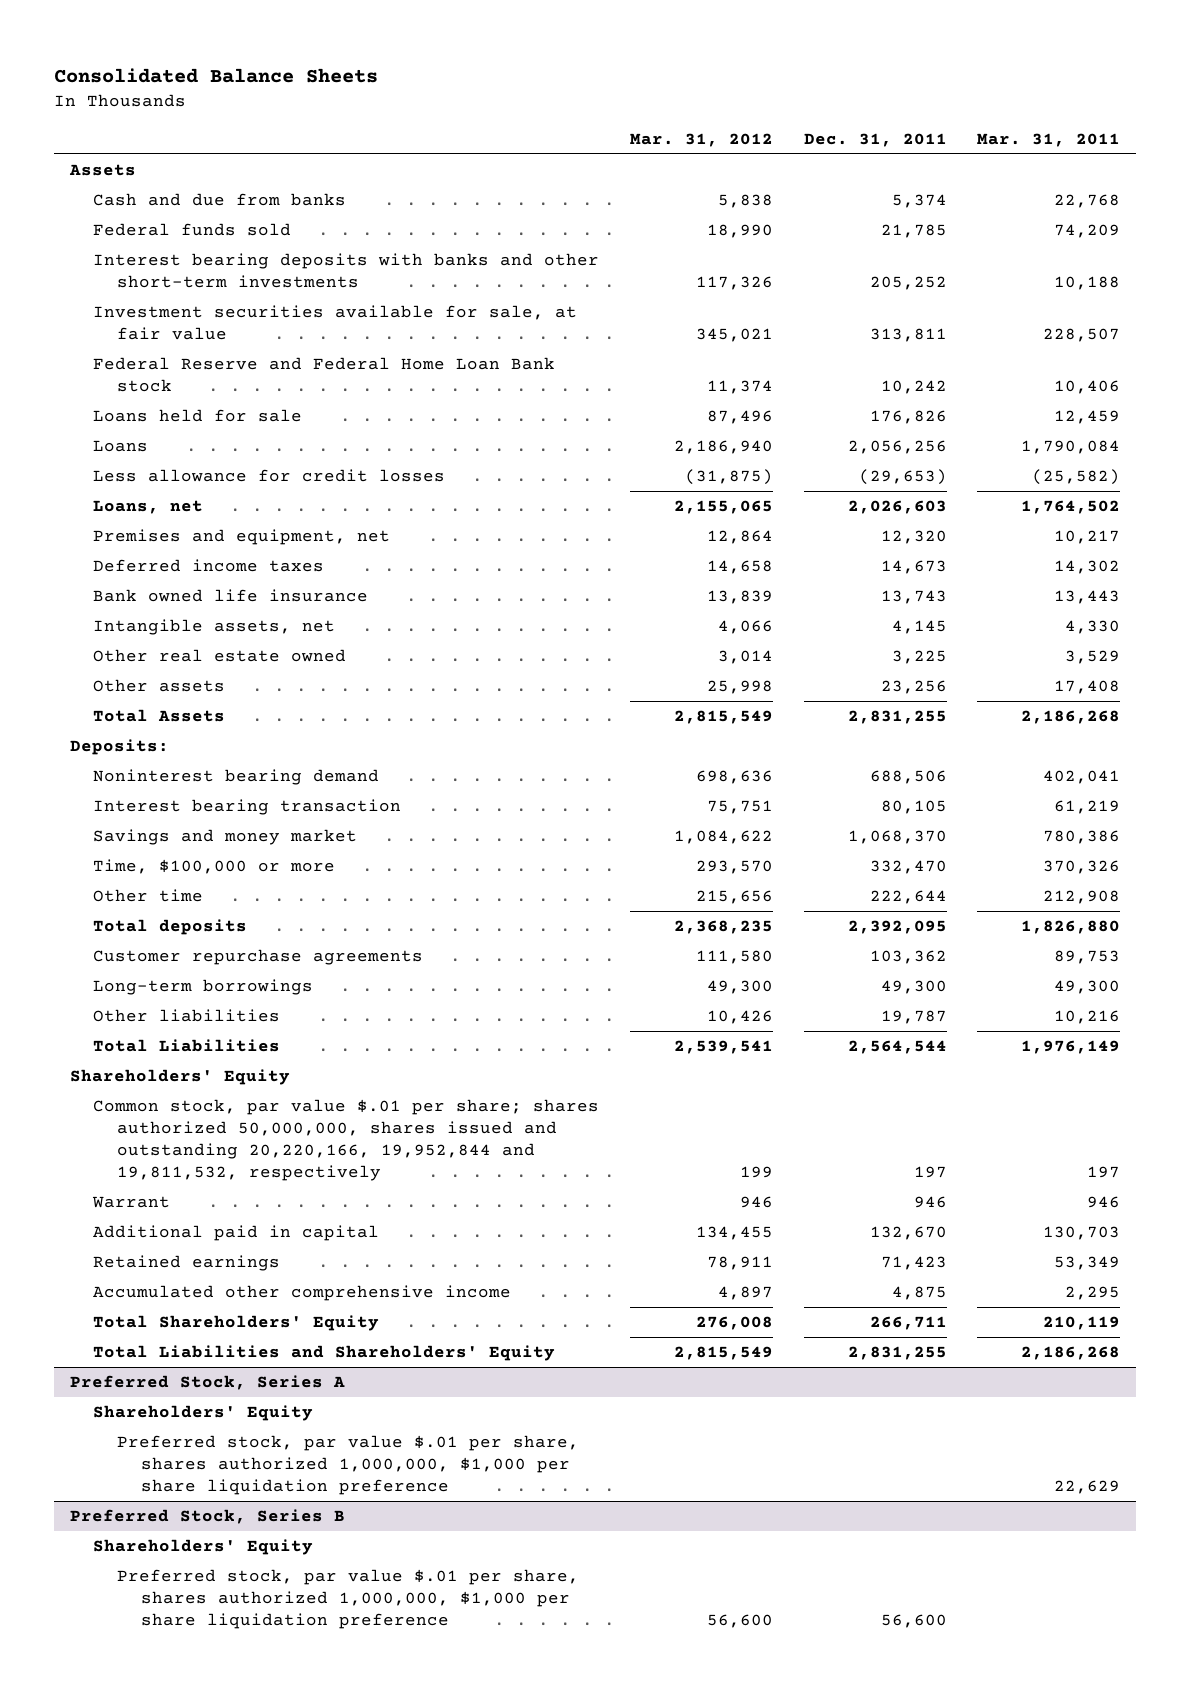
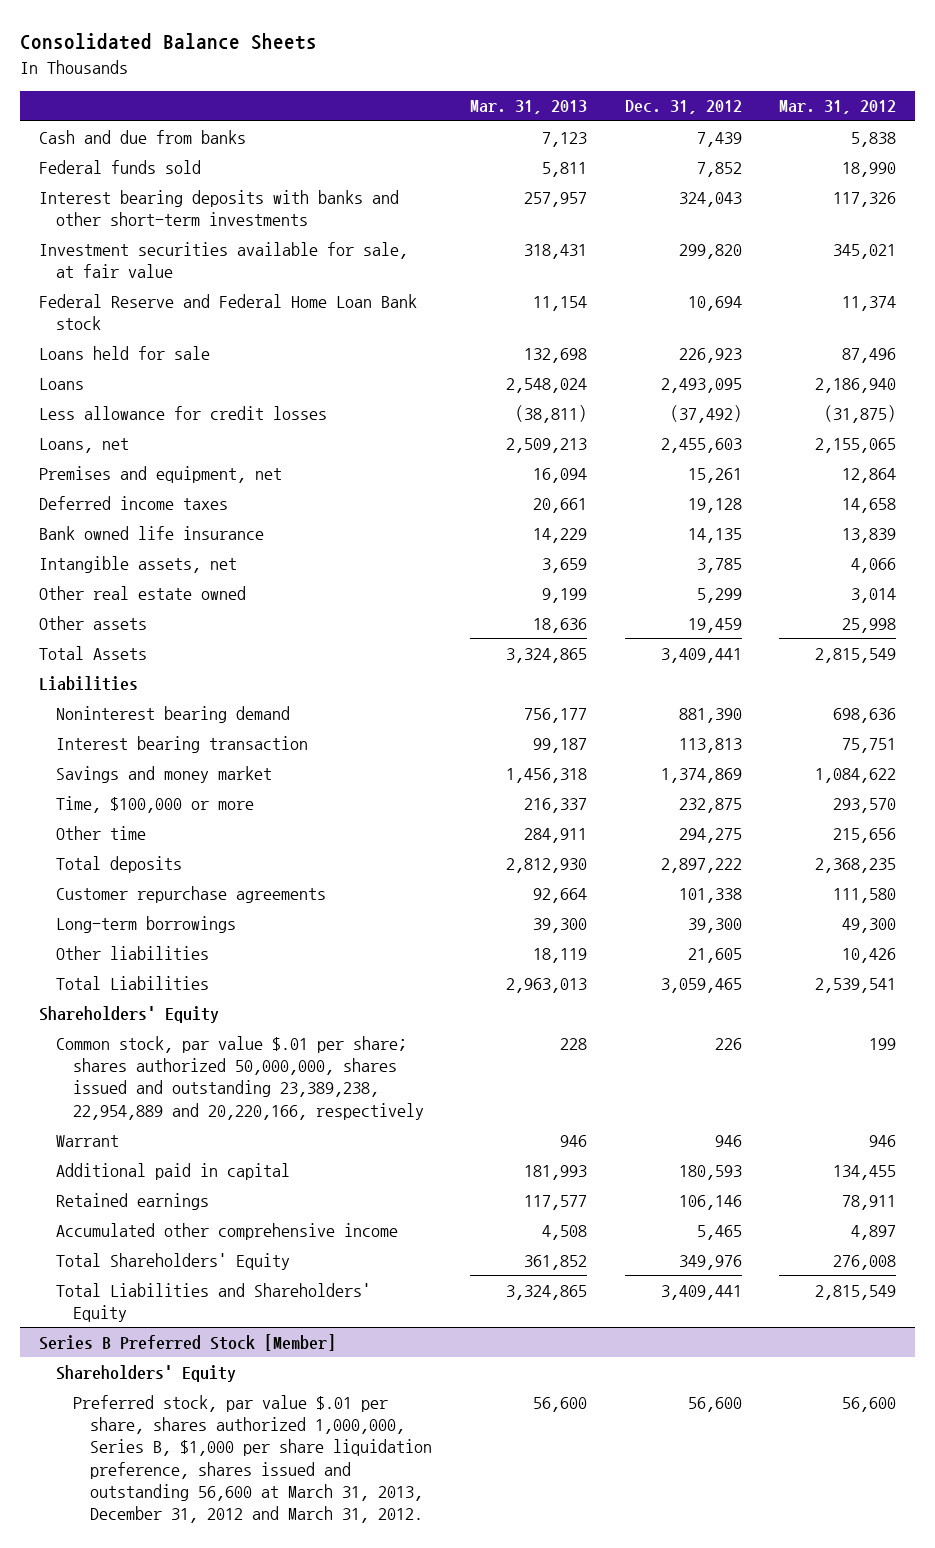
[803,132,947,147] Dec. 31, 2011 -> none
[977,132,1121,147] Mar. 31, 2011 -> none
none -> [469,100,587,115] Mar. 31, 2013
none -> [624,100,742,115] Dec. 31, 2012
[68,164,136,177] Assets -> none
[69,739,169,756] Deposits: -> none
none -> [39,675,139,691] Liabilities
[93,1099,600,1182] Common stock, par value $.01 per share; shares authorized 50,000,000, shares issued and outstanding 20,220,166, 19,952,844 and 19,811,532, respectively -> [56,1035,425,1120] Common stock, par value $.01 per share; shares authorized 50,000,000, shares issued and outstanding 23,389,238, 22,954,889 and 20,220,166, respectively
[69,1375,345,1391] Preferred Stock, Series A -> none
[93,1405,314,1422] Shareholders' Equity -> none
[117,1435,580,1496] Preferred stock, par value $.01 per share, shares authorized 1,000,000, $1,000 per share liquidation preference -> none
[69,1509,345,1525] Preferred Stock, Series B -> [39,1333,337,1351] Series B Preferred Stock [Member]
[117,1569,580,1630] Preferred stock, par value $.01 per share, shares authorized 1,000,000, $1,000 per share liquidation preference -> [73,1394,433,1524] Preferred stock, par value $.01 per share, shares authorized 1,000,000, Series B, $1,000 per share liquidation preference, shares issued and outstanding 56,600 at March 31, 2013, December 31, 2012 and March 31, 2012.

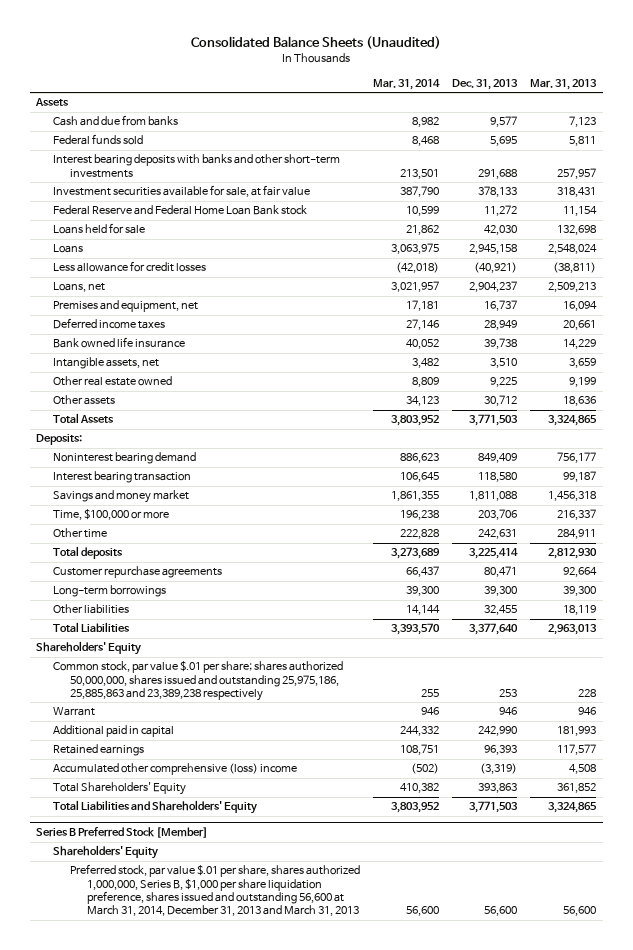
[20,33,318,51] Consolidated Balance Sheets -> [191,36,442,50] Consolidated Balance Sheets (Unaudited)
[624,100,742,115] Dec. 31, 2012 -> none
[779,100,897,115] Mar. 31, 2012 -> none
none -> [373,78,441,90] Mar. 31, 2014
none -> [452,78,519,90] Dec. 31, 2013
none -> [35,98,70,107] Assets
[39,675,139,691] Liabilities -> none
none -> [36,434,83,446] Deposits:
[56,1035,425,1120] Common stock, par value $.01 per share; shares authorized 50,000,000, shares issued and outstanding 23,389,238, 22,954,889 and 20,220,166, respectively -> [53,661,344,701] Common stock, par value $.01 per share; shares authorized 50,000,000, shares issued and outstanding 25,975,186, 25,885,863 and 23,389,238 respectively
[56,1222,399,1240] Accumulated other comprehensive income -> [53,763,298,776] Accumulated other comprehensive (loss) income
[73,1394,433,1524] Preferred stock, par value $.01 per share, shares authorized 1,000,000, Series B, $1,000 per share liquidation preference, shares issued and outstanding 56,600 at March 31, 2013, December 31, 2012 and March 31, 2012. -> [70,864,361,917] Preferred stock, par value $.01 per share, shares authorized 1,000,000, Series B, $1,000 per share liquidation preference, shares issued and outstanding 56,600 at March 31, 2014, December 31, 2013 and March 31, 2013

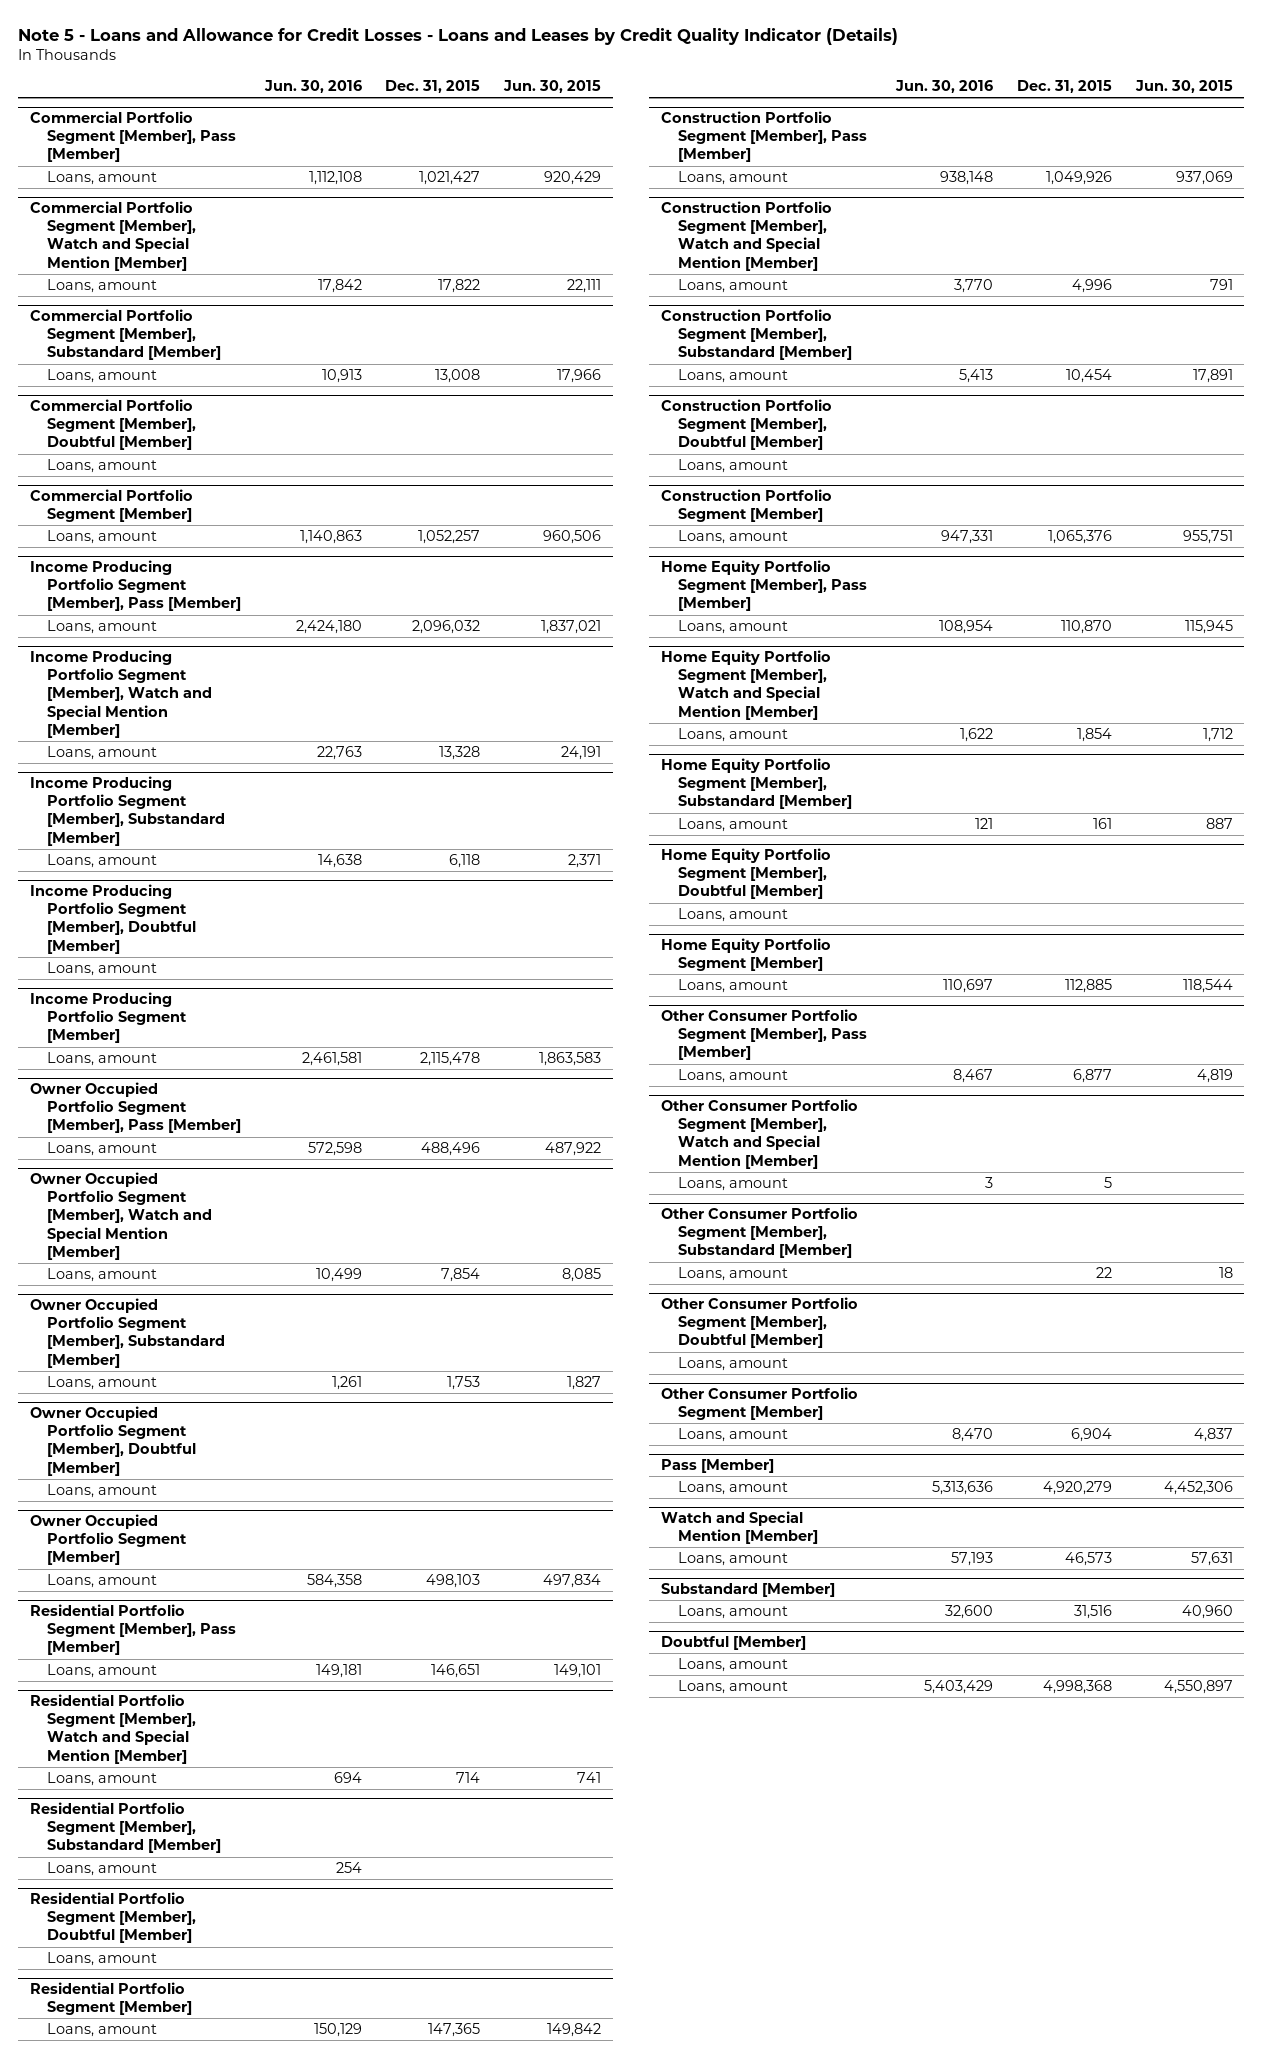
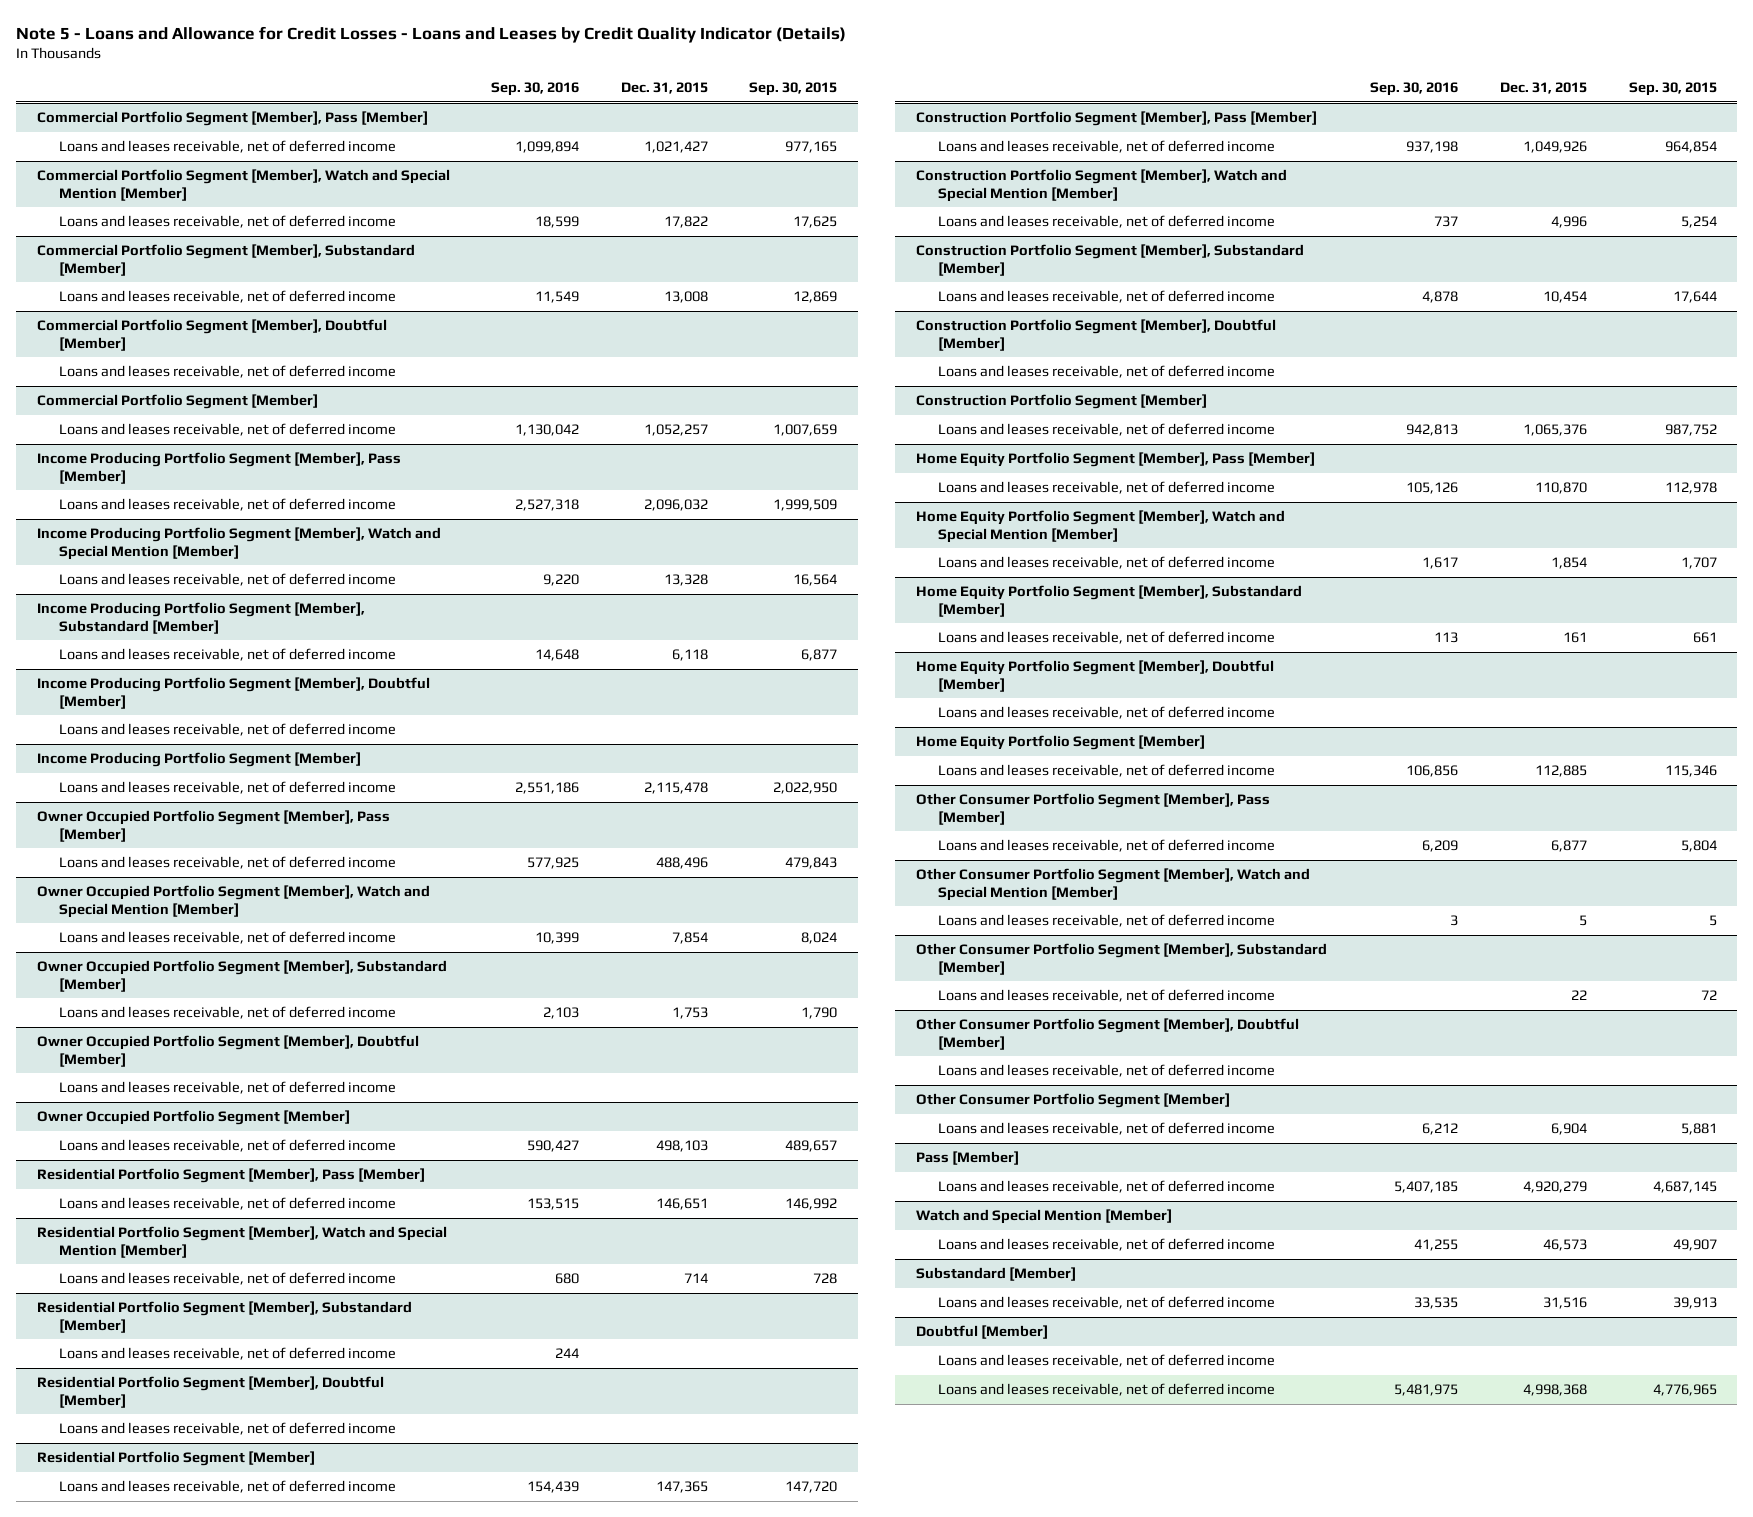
[263,80,362,94] Jun. 30, 2016 -> none
[503,80,602,94] Jun. 30, 2015 -> none
none -> [491,82,580,97] Sep. 30, 2016
none -> [749,82,838,97] Sep. 30, 2015
[47,171,158,186] Loans, amount -> [58,140,396,154] Loans and leases receivable, net of deferred income
[47,279,158,294] Loans, amount -> [58,215,396,229] Loans and leases receivable, net of deferred income
[47,369,158,384] Loans, amount -> [58,290,396,304] Loans and leases receivable, net of deferred income
[47,459,158,474] Loans, amount -> [58,365,396,379] Loans and leases receivable, net of deferred income
[47,530,158,545] Loans, amount -> [58,423,396,437] Loans and leases receivable, net of deferred income
[47,620,158,635] Loans, amount -> [58,498,396,512] Loans and leases receivable, net of deferred income
[47,746,158,761] Loans, amount -> [58,573,396,587] Loans and leases receivable, net of deferred income
[47,854,158,869] Loans, amount -> [58,648,396,662] Loans and leases receivable, net of deferred income
[47,962,158,977] Loans, amount -> [58,723,396,737] Loans and leases receivable, net of deferred income
[47,1052,158,1067] Loans, amount -> [58,781,396,795] Loans and leases receivable, net of deferred income
[47,1142,158,1157] Loans, amount -> [58,856,396,870] Loans and leases receivable, net of deferred income
[47,1268,158,1283] Loans, amount -> [58,931,396,945] Loans and leases receivable, net of deferred income
[47,1376,158,1391] Loans, amount -> [58,1006,396,1020] Loans and leases receivable, net of deferred income
[47,1484,158,1499] Loans, amount -> [58,1081,396,1095] Loans and leases receivable, net of deferred income
[47,1574,158,1589] Loans, amount -> [58,1139,396,1153] Loans and leases receivable, net of deferred income
[47,1664,158,1679] Loans, amount -> [58,1197,396,1211] Loans and leases receivable, net of deferred income
[47,1772,158,1787] Loans, amount -> [58,1272,396,1286] Loans and leases receivable, net of deferred income
[47,1862,158,1877] Loans, amount -> [58,1347,396,1361] Loans and leases receivable, net of deferred income
[47,1952,158,1967] Loans, amount -> [58,1422,396,1436] Loans and leases receivable, net of deferred income
[47,2023,158,2038] Loans, amount -> [58,1480,396,1494] Loans and leases receivable, net of deferred income
[678,171,789,186] Loans, amount -> [937,140,1275,154] Loans and leases receivable, net of deferred income
[678,279,789,294] Loans, amount -> [937,215,1275,229] Loans and leases receivable, net of deferred income
[678,369,789,384] Loans, amount -> [937,290,1275,304] Loans and leases receivable, net of deferred income
[678,459,789,474] Loans, amount -> [937,365,1275,379] Loans and leases receivable, net of deferred income
[678,530,789,545] Loans, amount -> [937,423,1275,437] Loans and leases receivable, net of deferred income
[678,620,789,635] Loans, amount -> [937,481,1275,495] Loans and leases receivable, net of deferred income
[678,728,789,743] Loans, amount -> [937,556,1275,570] Loans and leases receivable, net of deferred income
[678,818,789,833] Loans, amount -> [937,631,1275,645] Loans and leases receivable, net of deferred income
[678,908,789,923] Loans, amount -> [937,706,1275,720] Loans and leases receivable, net of deferred income
[678,979,789,994] Loans, amount -> [937,764,1275,778] Loans and leases receivable, net of deferred income
[678,1069,789,1084] Loans, amount -> [937,839,1275,853] Loans and leases receivable, net of deferred income
[678,1177,789,1192] Loans, amount -> [937,914,1275,928] Loans and leases receivable, net of deferred income
[678,1267,789,1282] Loans, amount -> [937,989,1275,1003] Loans and leases receivable, net of deferred income
[678,1357,789,1372] Loans, amount -> [937,1064,1275,1078] Loans and leases receivable, net of deferred income
[678,1428,789,1443] Loans, amount -> [937,1122,1275,1136] Loans and leases receivable, net of deferred income
[678,1481,789,1496] Loans, amount -> [937,1180,1275,1194] Loans and leases receivable, net of deferred income
[678,1552,789,1567] Loans, amount -> [937,1238,1275,1252] Loans and leases receivable, net of deferred income
[678,1605,789,1620] Loans, amount -> [937,1296,1275,1310] Loans and leases receivable, net of deferred income
[678,1658,789,1673] Loans, amount -> [937,1354,1275,1368] Loans and leases receivable, net of deferred income
[678,1680,789,1695] Loans, amount -> [937,1383,1275,1397] Loans and leases receivable, net of deferred income

